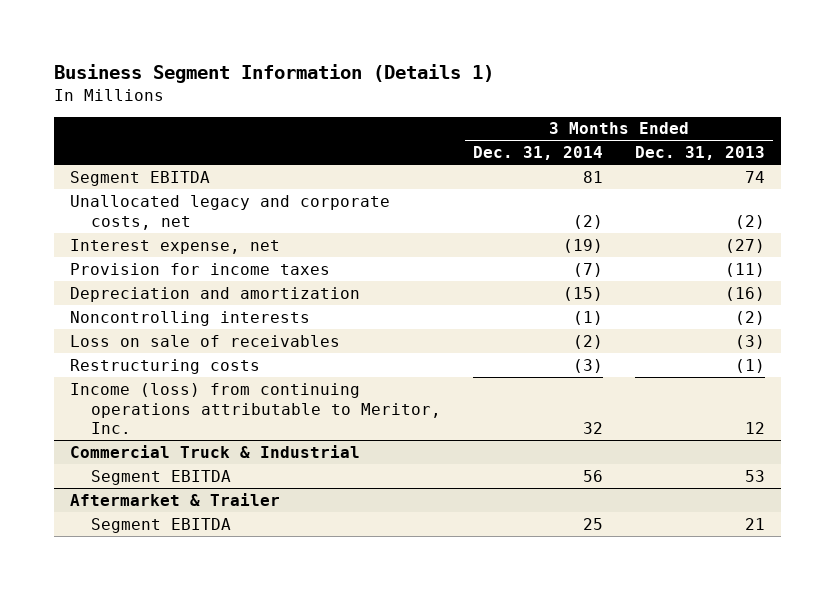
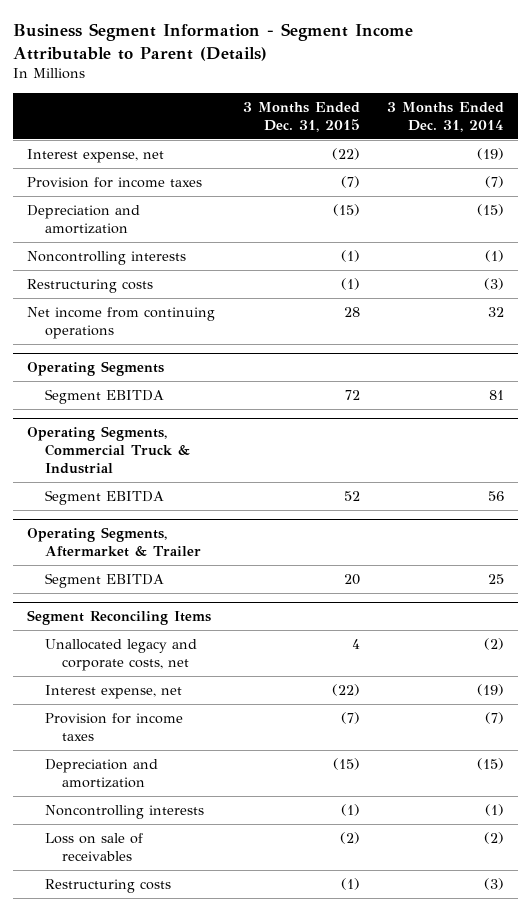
[54,63,495,83] Business Segment Information (Details 1) -> [13,23,414,61] Business Segment Information - Segment Income Attributable to Parent (Details)
[634,146,765,161] Dec. 31, 2013 -> none
none -> [242,101,360,132] 3 Months Ended Dec. 31, 2015
none -> [27,148,165,163] Interest expense, net
none -> [27,176,203,188] Provision for income taxes
none -> [27,204,141,234] Depreciation and amortization
none -> [27,250,187,265] Noncontrolling interests
none -> [27,278,154,293] Restructuring costs
none -> [27,306,216,339] Net income from continuing operations
none -> [27,360,165,376] Operating Segments
none -> [27,425,190,474] Operating Segments, Commercial Truck & Industrial
none -> [44,489,164,505] Segment EBITDA
none -> [27,526,201,557] Operating Segments, Aftermarket & Trailer
none -> [44,572,164,588] Segment EBITDA
none -> [27,609,212,625] Segment Reconciling Items
[69,382,442,435] Income (loss) from continuing operations attributable to Meritor, Inc. -> none
[69,444,360,458] Commercial Truck & Industrial -> none
[91,469,232,485] Segment EBITDA -> none
[69,492,280,506] Aftermarket & Trailer -> none
[91,517,232,533] Segment EBITDA -> none

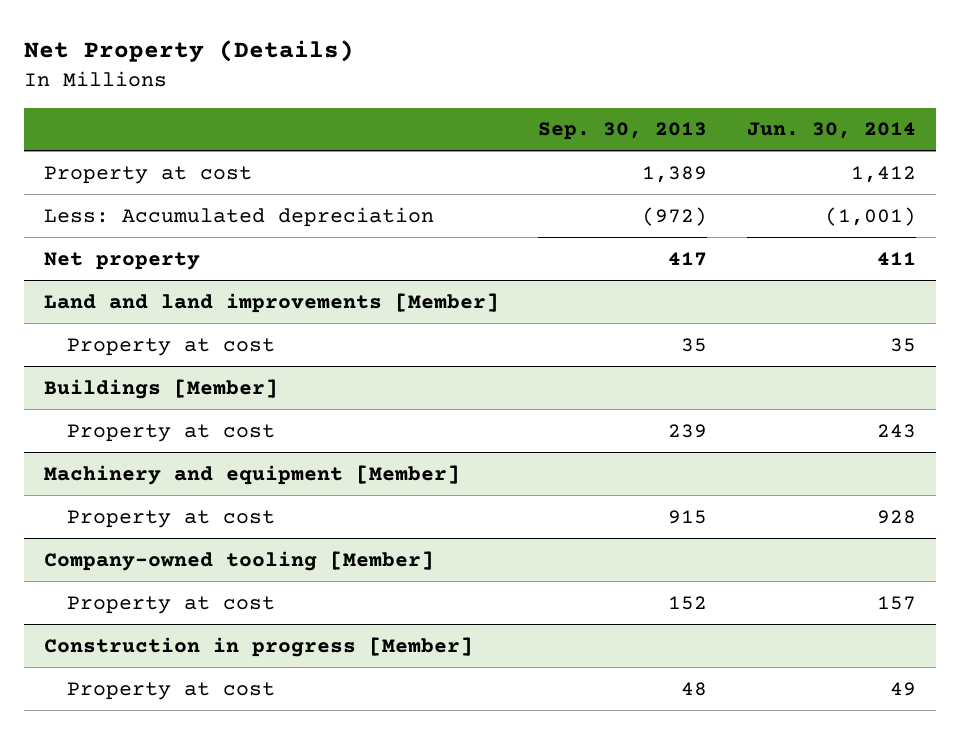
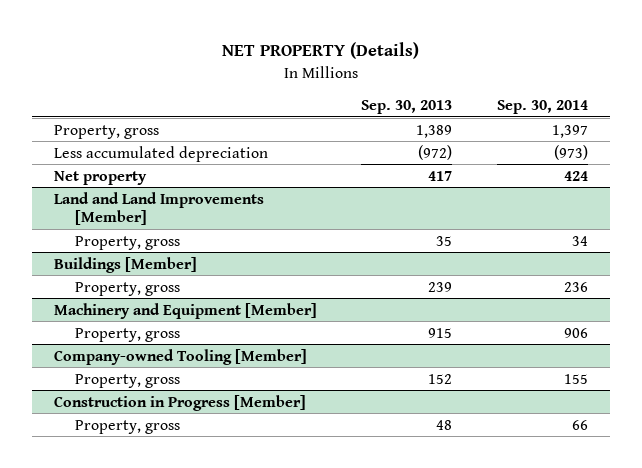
[23,40,354,63] Net Property (Details) -> [221,42,419,60] NET PROPERTY (Details)
[747,122,917,140] Jun. 30, 2014 -> none
none -> [497,99,589,114] Sep. 30, 2014
[43,165,252,184] Property at cost -> [53,124,159,139] Property, gross
[43,206,434,227] Less: Accumulated depreciation -> [53,145,268,162] Less accumulated depreciation
[43,292,499,313] Land and land improvements [Member] -> [53,191,264,226] Land and Land Improvements [Member]
[66,337,275,356] Property at cost -> [75,235,181,250] Property, gross
[66,423,275,442] Property at cost -> [75,281,181,296] Property, gross
[43,464,460,485] Machinery and equipment [Member] -> [53,302,317,319] Machinery and Equipment [Member]
[66,509,275,528] Property at cost -> [75,327,181,342] Property, gross
[43,550,434,571] Company-owned tooling [Member] -> [53,348,307,365] Company-owned Tooling [Member]
[66,595,275,614] Property at cost -> [75,373,181,388] Property, gross
[43,636,473,657] Construction in progress [Member] -> [53,394,306,411] Construction in Progress [Member]
[66,681,275,700] Property at cost -> [75,419,181,434] Property, gross

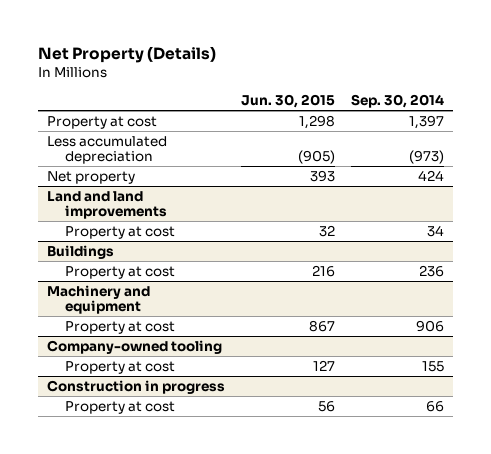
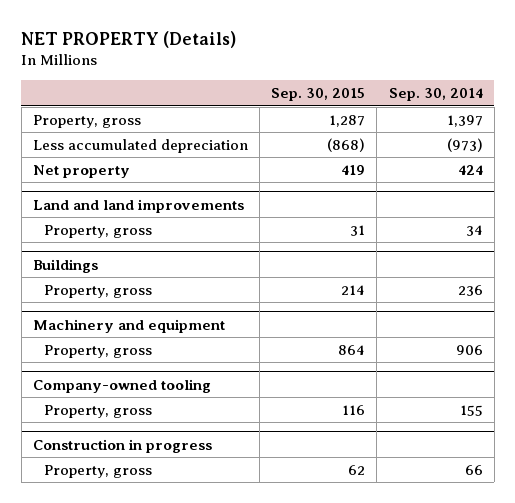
[38,46,217,64] Net Property (Details) -> [21,30,237,48] NET PROPERTY (Details)
[240,94,335,109] Jun. 30, 2015 -> none
none -> [271,88,366,102] Sep. 30, 2015
[46,115,157,129] Property at cost -> [32,114,141,128] Property, gross
[64,225,175,239] Property at cost -> [44,224,153,238] Property, gross
[64,265,175,279] Property at cost -> [44,284,153,298] Property, gross
[64,320,175,334] Property at cost -> [44,344,153,358] Property, gross
[64,360,175,374] Property at cost -> [44,404,153,418] Property, gross
[64,400,175,414] Property at cost -> [44,464,153,478] Property, gross

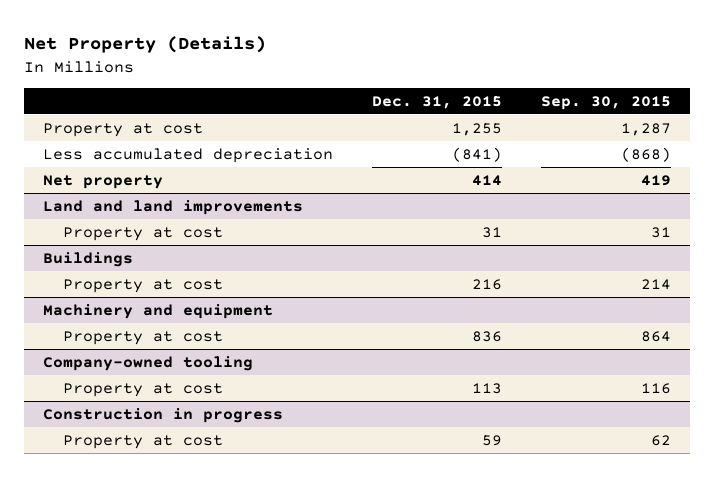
[21,30,237,48] NET PROPERTY (Details) -> [23,36,266,54] Net Property (Details)
[388,88,483,102] Sep. 30, 2014 -> none
none -> [371,95,502,109] Dec. 31, 2015
[32,114,141,128] Property, gross -> [43,122,204,137] Property at cost
[44,224,153,238] Property, gross -> [62,226,223,241] Property at cost
[44,284,153,298] Property, gross -> [62,278,223,293] Property at cost
[44,344,153,358] Property, gross -> [62,330,223,345] Property at cost
[44,404,153,418] Property, gross -> [62,382,223,397] Property at cost
[44,464,153,478] Property, gross -> [62,434,223,449] Property at cost

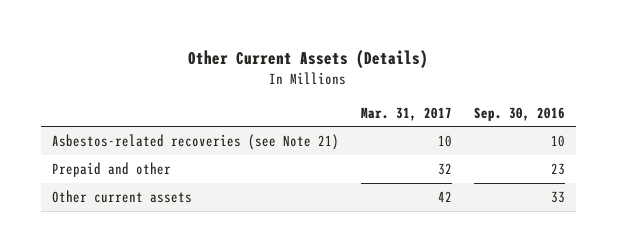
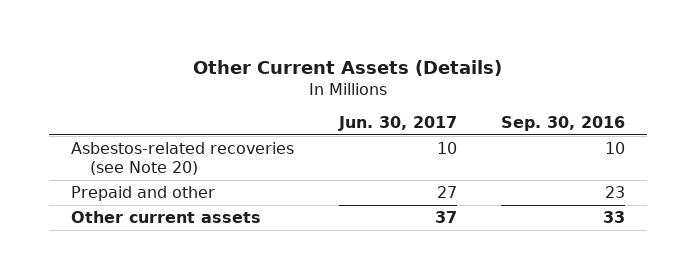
[360,106,452,121] Mar. 31, 2017 -> none
none -> [337,116,457,132] Jun. 30, 2017
[52,134,340,151] Asbestos-related recoveries (see Note 21) -> [71,142,295,176] Asbestos-related recoveries (see Note 20)

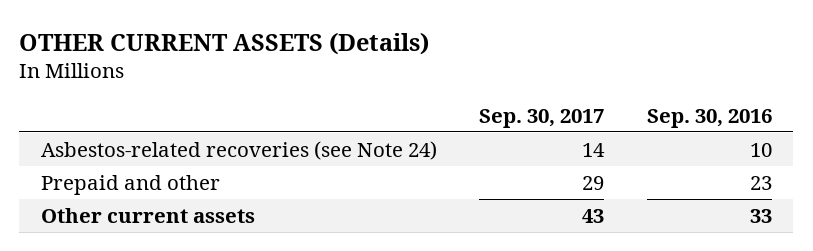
[193,59,503,76] Other Current Assets (Details) -> [19,31,430,55] OTHER CURRENT ASSETS (Details)
[337,116,457,132] Jun. 30, 2017 -> none
none -> [479,108,605,128] Sep. 30, 2017
[71,142,295,176] Asbestos-related recoveries (see Note 20) -> [40,140,437,160] Asbestos-related recoveries (see Note 24)

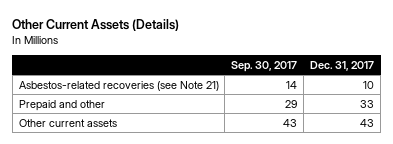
[19,31,430,55] OTHER CURRENT ASSETS (Details) -> [12,19,180,32] Other Current Assets (Details)
[646,108,772,128] Sep. 30, 2016 -> none
none -> [310,60,375,71] Dec. 31, 2017
[40,140,437,160] Asbestos-related recoveries (see Note 24) -> [18,80,219,91] Asbestos-related recoveries (see Note 21)

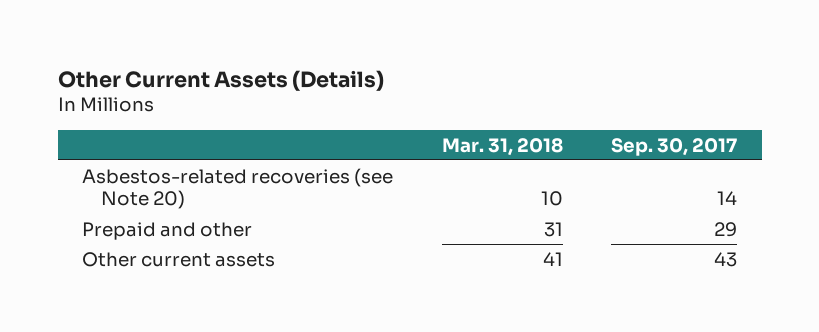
[310,60,375,71] Dec. 31, 2017 -> none
none -> [441,137,563,156] Mar. 31, 2018
[18,80,219,91] Asbestos-related recoveries (see Note 21) -> [82,167,394,210] Asbestos-related recoveries (see Note 20)

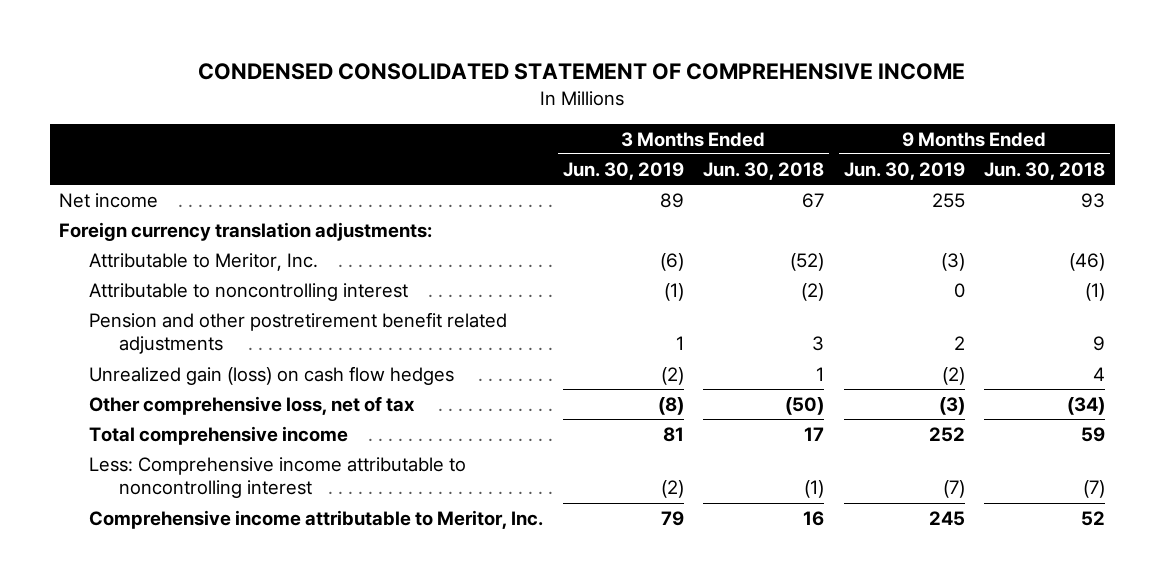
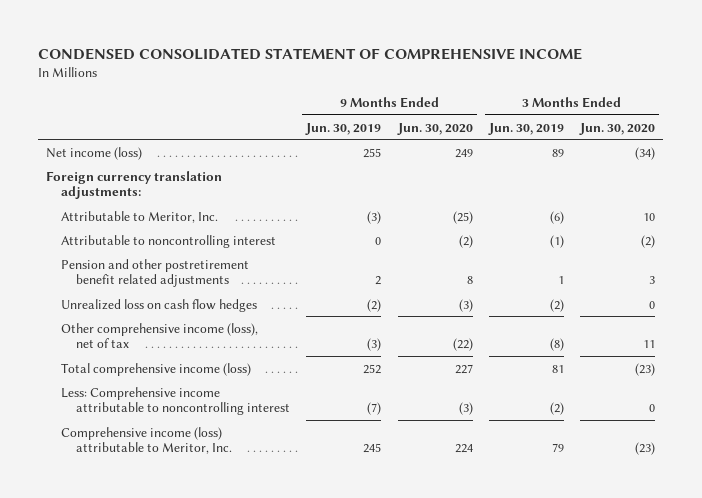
[703,161,825,180] Jun. 30, 2018 -> none
[984,161,1106,180] Jun. 30, 2018 -> none
none -> [396,122,473,135] Jun. 30, 2020
none -> [579,122,656,135] Jun. 30, 2020
[59,192,159,208] Net income -> [46,146,143,160] Net income (loss)
[89,365,455,385] Unrealized gain (loss) on cash flow hedges -> [61,298,258,312] Unrealized loss on cash flow hedges
[89,395,416,415] Other comprehensive loss, net of tax -> [61,322,259,349] Other comprehensive income (loss), net of tax
[89,425,349,445] Total comprehensive income -> [61,362,252,376] Total comprehensive income (loss)
[89,509,544,529] Comprehensive income attributable to Meritor, Inc. -> [61,426,233,455] Comprehensive income (loss) attributable to Meritor, Inc.

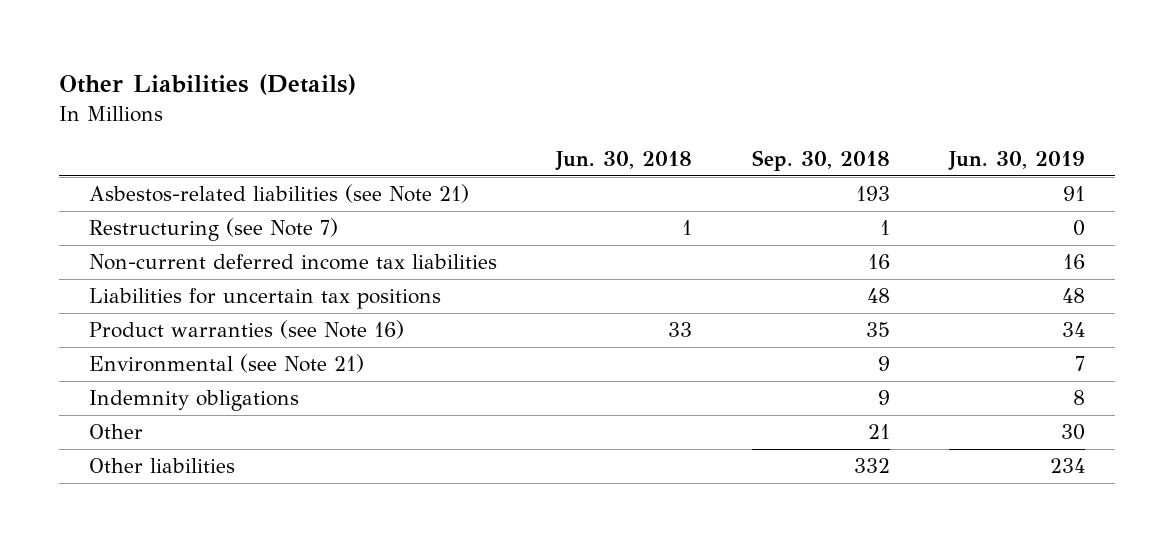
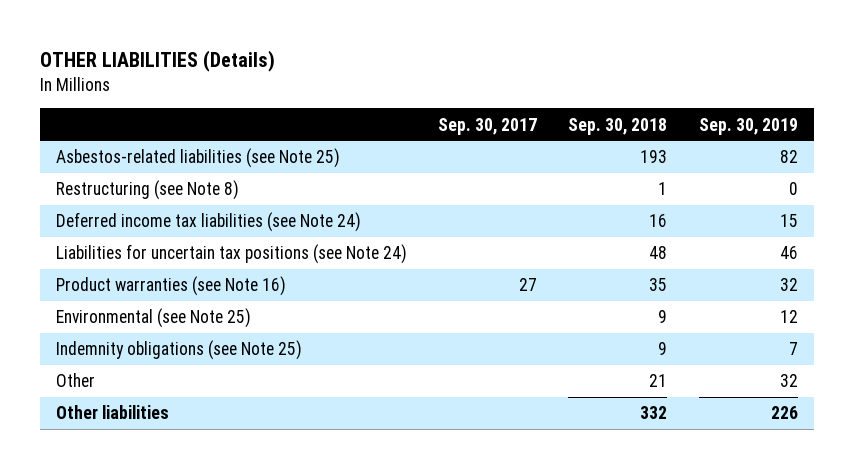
[59,74,357,96] Other Liabilities (Details) -> [39,50,275,73] OTHER LIABILITIES (Details)
[555,151,693,172] Jun. 30, 2018 -> none
[947,151,1085,172] Jun. 30, 2019 -> none
none -> [438,117,538,135] Sep. 30, 2017
none -> [698,117,798,135] Sep. 30, 2019
[89,254,498,271] Non-current deferred income tax liabilities -> none
[89,184,470,204] Asbestos-related liabilities (see Note 21) -> [55,148,340,169] Asbestos-related liabilities (see Note 25)
[89,218,339,242] Restructuring (see Note 7) -> [55,180,239,201] Restructuring (see Note 8)
none -> [55,212,361,233] Deferred income tax liabilities (see Note 24)
[89,288,442,310] Liabilities for uncertain tax positions -> [55,244,407,265] Liabilities for uncertain tax positions (see Note 24)
[89,354,365,374] Environmental (see Note 21) -> [55,308,251,329] Environmental (see Note 25)
[89,390,300,412] Indemnity obligations -> [55,340,302,361] Indemnity obligations (see Note 25)

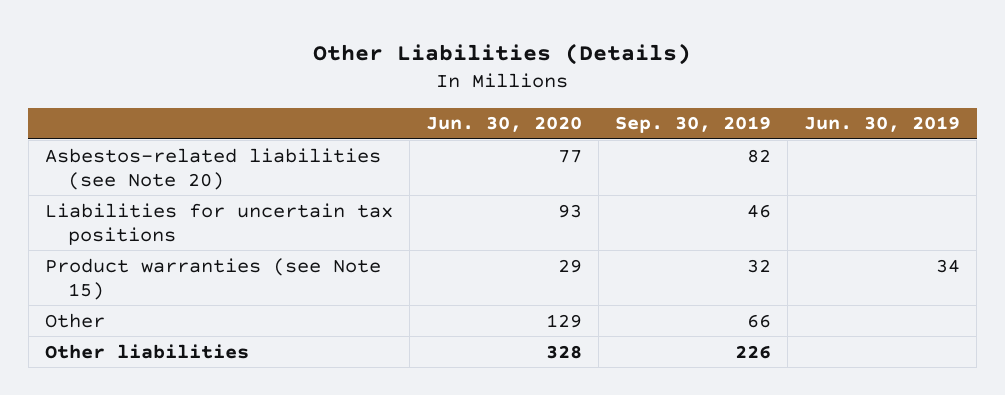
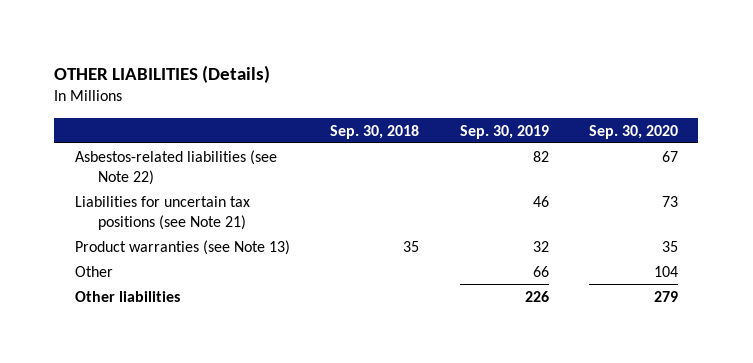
[313,42,692,65] Other Liabilities (Details) -> [54,64,271,83] OTHER LIABILITIES (Details)
[425,116,582,133] Jun. 30, 2020 -> none
[804,116,961,133] Jun. 30, 2019 -> none
none -> [330,124,420,139] Sep. 30, 2018
none -> [589,124,679,139] Sep. 30, 2020
[44,147,381,190] Asbestos-related liabilities (see Note 20) -> [74,149,277,185] Asbestos-related liabilities (see Note 22)
[44,202,393,245] Liabilities for uncertain tax positions -> [74,195,250,230] Liabilities for uncertain tax positions (see Note 21)
[44,257,381,300] Product warranties (see Note 15) -> [74,239,290,255] Product warranties (see Note 13)

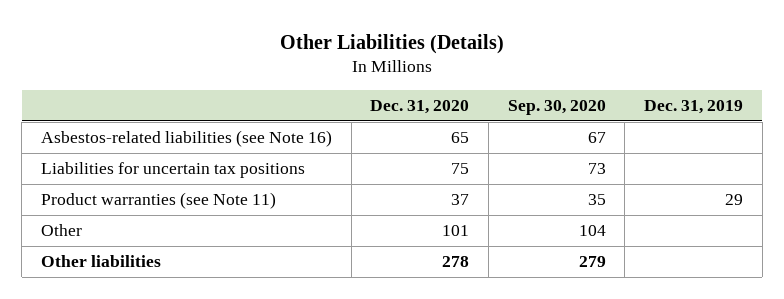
[54,64,271,83] OTHER LIABILITIES (Details) -> [279,33,504,54] Other Liabilities (Details)
[330,124,420,139] Sep. 30, 2018 -> none
[459,124,549,139] Sep. 30, 2019 -> none
none -> [370,99,470,114] Dec. 31, 2020
none -> [644,99,744,114] Dec. 31, 2019
[74,149,277,185] Asbestos-related liabilities (see Note 22) -> [40,130,332,148] Asbestos-related liabilities (see Note 16)
[74,195,250,230] Liabilities for uncertain tax positions (see Note 21) -> [40,162,305,179] Liabilities for uncertain tax positions
[74,239,290,255] Product warranties (see Note 13) -> [40,192,276,210] Product warranties (see Note 11)

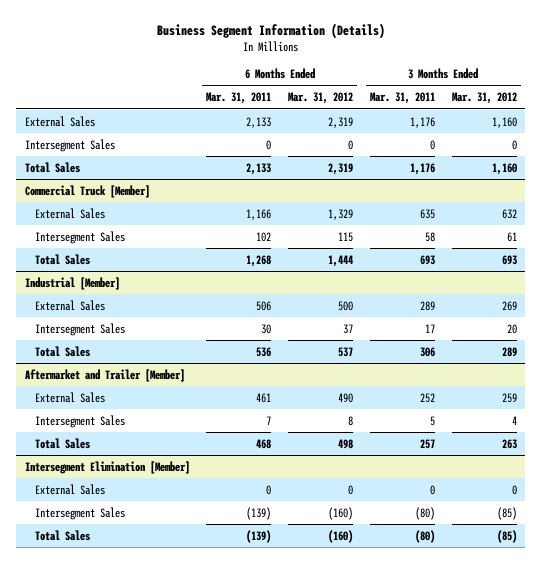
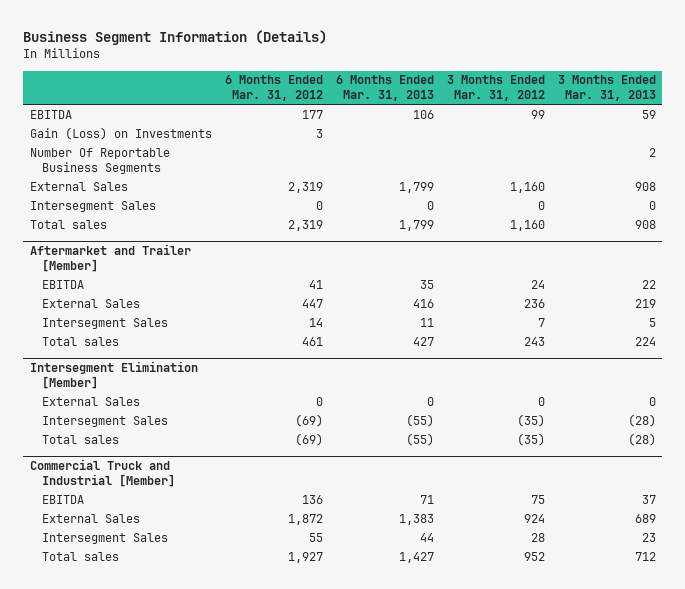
[206,92,272,105] Mar. 31, 2011 -> none
[369,92,435,105] Mar. 31, 2011 -> none
none -> [335,75,434,102] 6 Months Ended Mar. 31, 2013
none -> [557,75,656,102] 3 Months Ended Mar. 31, 2013
none -> [29,109,72,119] EBITDA
none -> [29,126,212,140] Gain (Loss) on Investments
none -> [29,147,170,174] Number Of Reportable Business Segments
[24,184,150,198] Commercial Truck [Member] -> none
[34,207,105,219] External Sales -> none
[34,230,125,244] Intersegment Sales -> none
[34,253,90,265] Total Sales -> none
[24,276,120,290] Industrial [Member] -> none
[34,299,105,311] External Sales -> none
[34,322,125,336] Intersegment Sales -> none
[34,345,90,357] Total Sales -> none
[24,161,80,173] Total Sales -> [29,219,107,229] Total sales
none -> [42,279,85,289] EBITDA
[338,392,354,403] 490 -> [301,298,323,308] 447
[501,392,517,403] 259 -> [523,298,545,308] 236
[348,415,354,426] 8 -> [308,317,323,327] 14
[511,415,517,425] 4 -> [537,317,545,327] 7
[34,437,90,449] Total Sales -> [42,336,120,346] Total sales
[338,438,354,449] 498 -> [301,336,323,346] 461
[501,438,517,449] 263 -> [523,336,545,346] 243
[328,506,354,520] (160) -> [294,413,323,427] (69)
[496,506,517,520] (85) -> [516,413,545,427] (35)
[34,529,90,541] Total Sales -> [42,434,120,444] Total sales
[328,529,354,543] (160) -> [294,432,323,446] (69)
[496,529,517,543] (85) -> [516,432,545,446] (35)
none -> [29,459,176,488] Commercial Truck and Industrial [Member]
none -> [42,494,85,504] EBITDA
none -> [42,513,141,523] External Sales
none -> [42,532,169,544] Intersegment Sales
none -> [42,551,120,561] Total sales

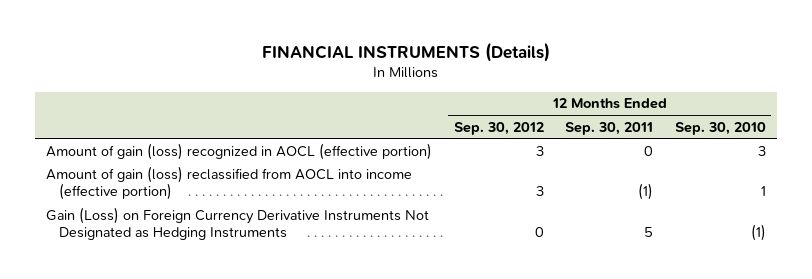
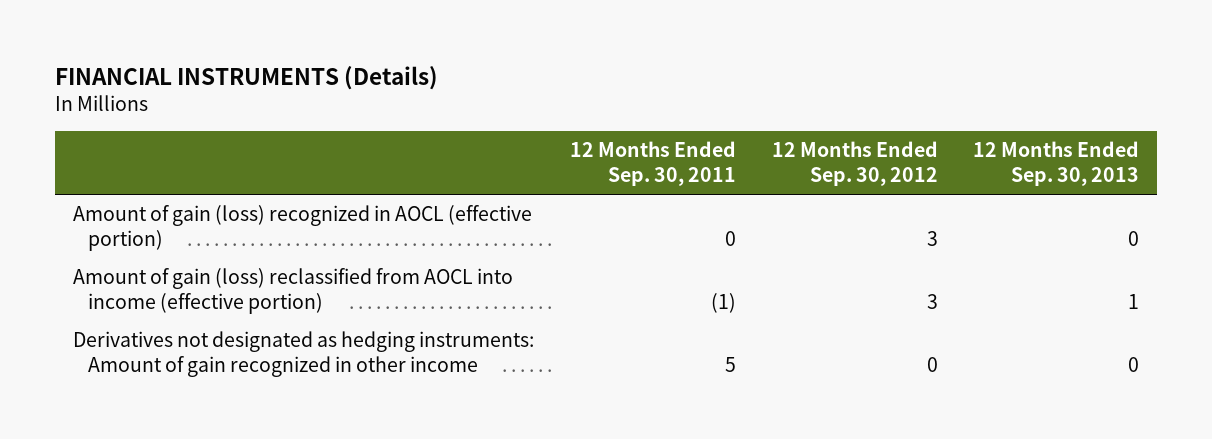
[674,121,766,135] Sep. 30, 2010 -> none
none -> [973,141,1140,186] 12 Months Ended Sep. 30, 2013
[45,206,429,241] Gain (Loss) on Foreign Currency Derivative Instruments Not Designated as Hedging Instruments -> [73,331,535,378] Derivatives not designated as hedging instruments: Amount of gain recognized in other income

